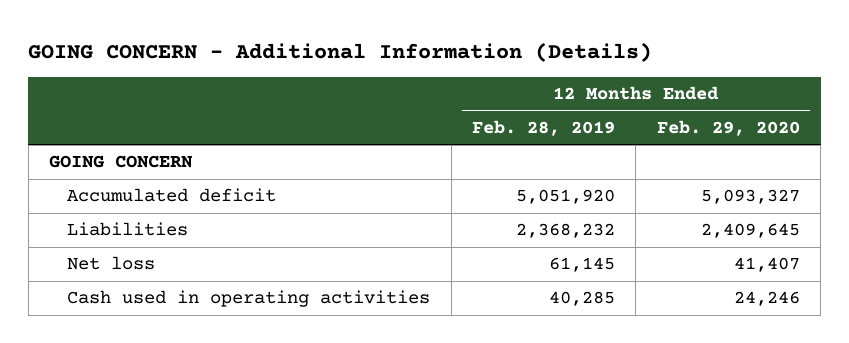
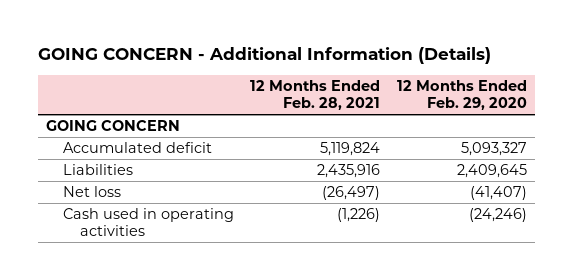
[472,120,616,137] Feb. 28, 2019 -> none
none -> [250,79,381,111] 12 Months Ended Feb. 28, 2021
[733,257,800,273] 41,407 -> [469,186,527,201] (41,407)
[733,291,800,307] 24,246 -> [468,208,527,223] (24,246)

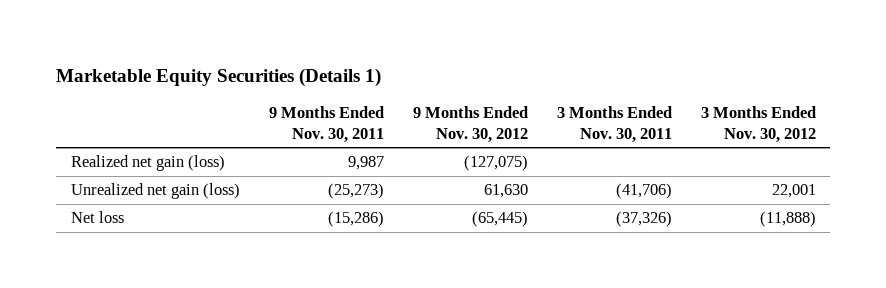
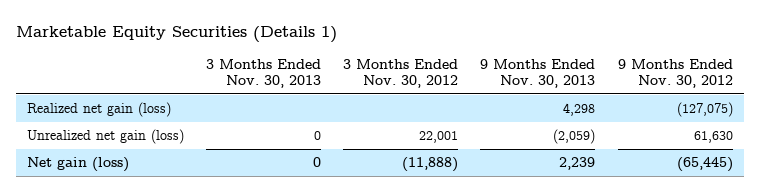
[268,105,384,143] 9 Months Ended Nov. 30, 2011 -> none
[556,105,672,143] 3 Months Ended Nov. 30, 2011 -> none
none -> [205,59,321,89] 3 Months Ended Nov. 30, 2013
none -> [480,59,596,89] 9 Months Ended Nov. 30, 2013
[70,211,124,224] Net loss -> [26,157,129,173] Net gain (loss)

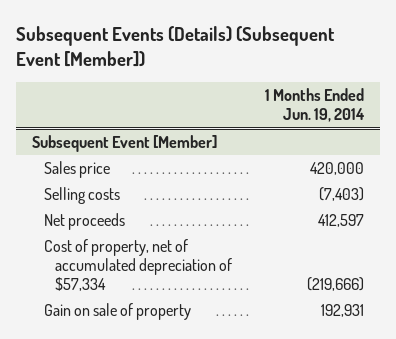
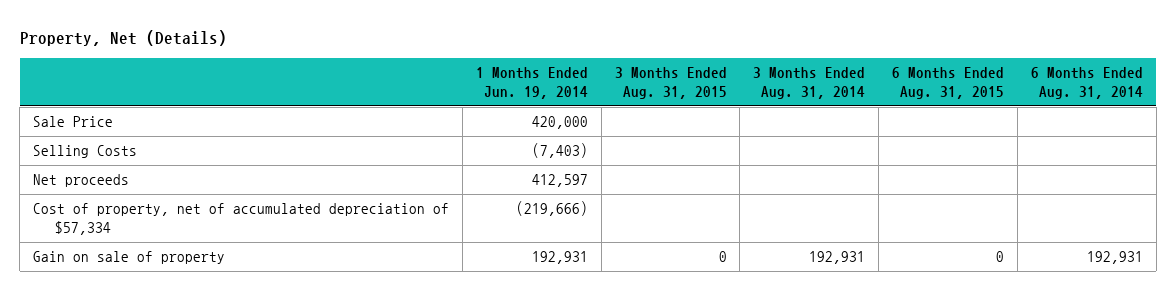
[16,26,336,68] Subsequent Events (Details) (Subsequent Event [Member]) -> [19,29,227,46] Property, Net (Details)
none -> [614,67,727,99] 3 Months Ended Aug. 31, 2015
none -> [753,67,866,99] 3 Months Ended Aug. 31, 2014
none -> [892,67,1005,99] 6 Months Ended Aug. 31, 2015
none -> [1030,67,1143,99] 6 Months Ended Aug. 31, 2014
[32,134,218,152] Subsequent Event [Member] -> none
[43,160,110,178] Sales price -> [33,116,114,128] Sale Price
[43,186,120,204] Selling costs -> [33,145,138,159] Selling Costs

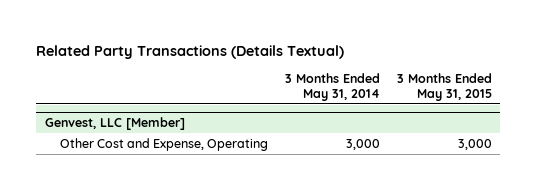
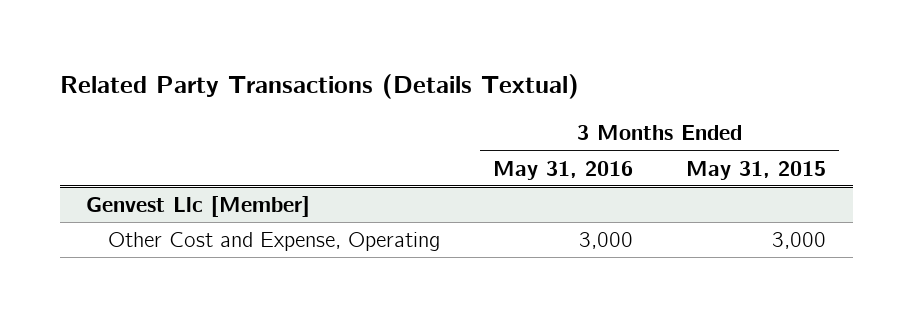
[284,72,380,101] 3 Months Ended May 31, 2014 -> none
none -> [492,160,633,180] May 31, 2016
[44,117,185,131] Genvest, LLC [Member] -> [86,196,311,218] Genvest Llc [Member]

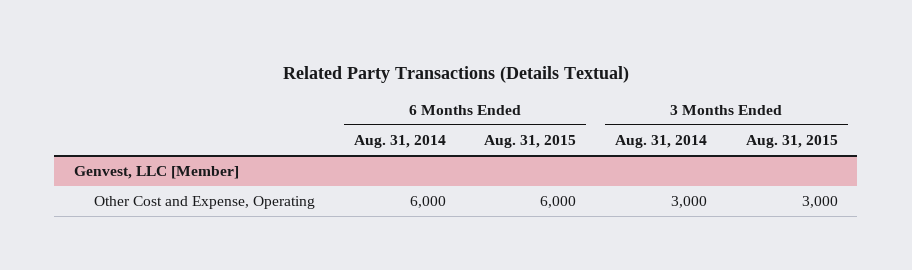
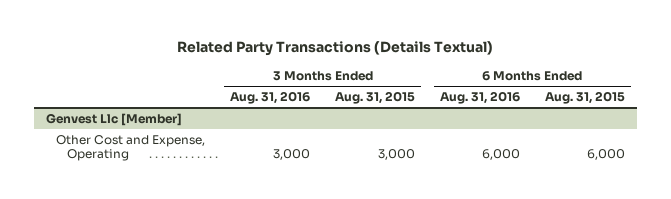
[353,135,446,149] Aug. 31, 2014 -> none
[615,135,708,149] Aug. 31, 2014 -> none
none -> [230,91,311,105] Aug. 31, 2016
none -> [439,91,520,105] Aug. 31, 2016
[73,166,239,180] Genvest, LLC [Member] -> [45,113,182,127] Genvest Llc [Member]

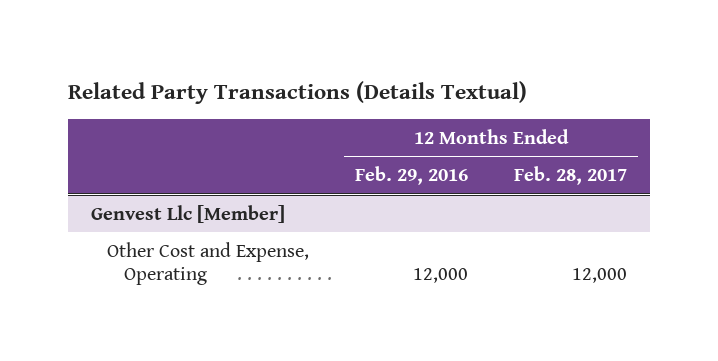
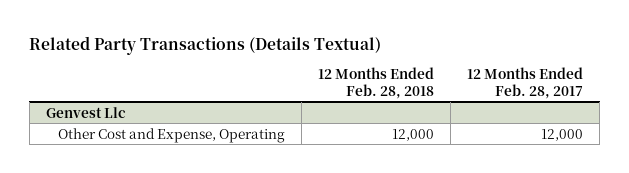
[355,166,469,186] Feb. 29, 2016 -> none
none -> [318,66,435,99] 12 Months Ended Feb. 28, 2018
[91,204,286,223] Genvest Llc [Member] -> [45,106,126,118] Genvest Llc

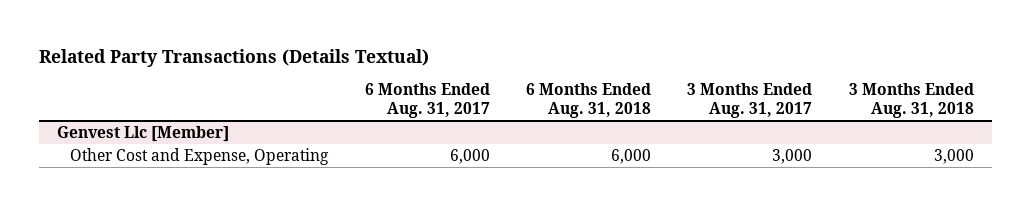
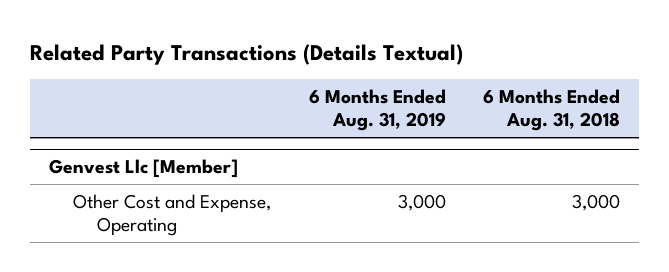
[364,83,490,119] 6 Months Ended Aug. 31, 2017 -> none
[687,83,813,119] 3 Months Ended Aug. 31, 2017 -> none
[848,83,974,119] 3 Months Ended Aug. 31, 2018 -> none
none -> [308,89,446,132] 6 Months Ended Aug. 31, 2019
[611,149,652,165] 6,000 -> [572,193,621,211] 3,000

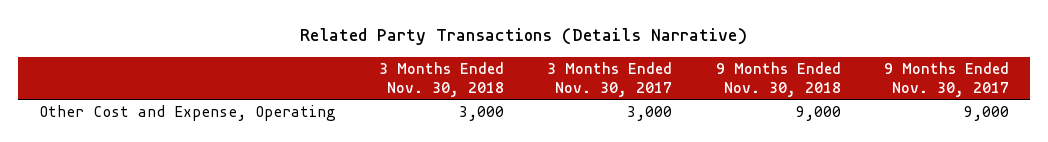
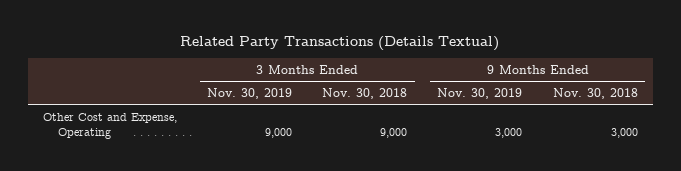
[299,28,747,46] Related Party Transactions (Details Narrative) -> [180,36,500,52] Related Party Transactions (Details Textual)
[547,62,673,97] 3 Months Ended Nov. 30, 2017 -> none
[883,62,1009,97] 9 Months Ended Nov. 30, 2017 -> none
none -> [207,87,293,99] Nov. 30, 2019
none -> [437,87,523,99] Nov. 30, 2019
[459,106,505,122] 3,000 -> [380,127,408,138] 9,000
[795,106,841,122] 9,000 -> [610,127,638,138] 3,000

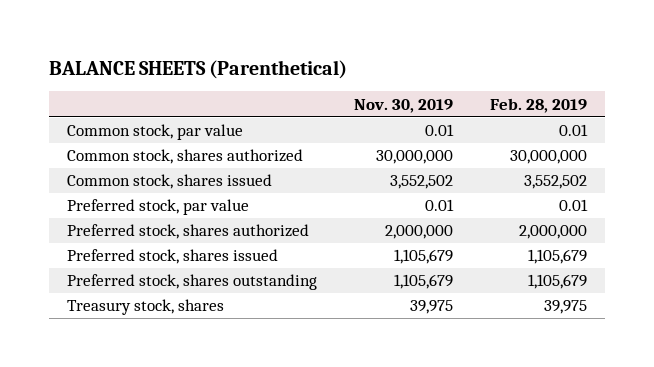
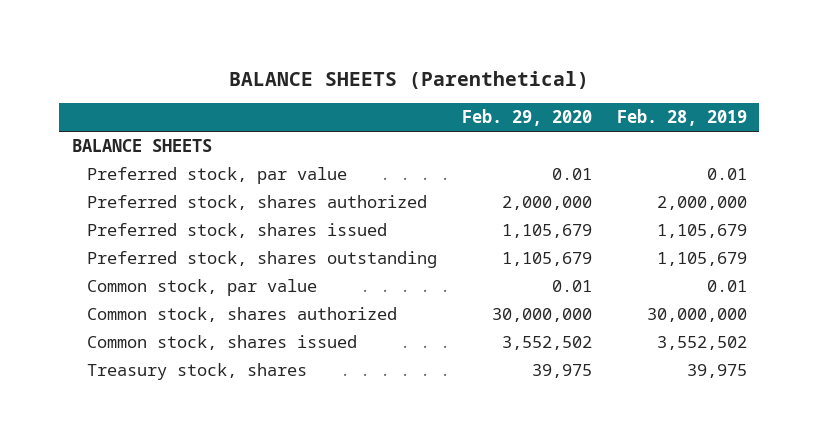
[353,98,453,113] Nov. 30, 2019 -> none
none -> [461,109,592,127] Feb. 29, 2020
none -> [71,139,212,153] BALANCE SHEETS
[66,124,243,141] Common stock, par value -> [87,279,318,297] Common stock, par value
[66,149,303,165] Common stock, shares authorized -> [87,307,398,323] Common stock, shares authorized
[66,174,272,190] Common stock, shares issued -> [87,335,358,351] Common stock, shares issued

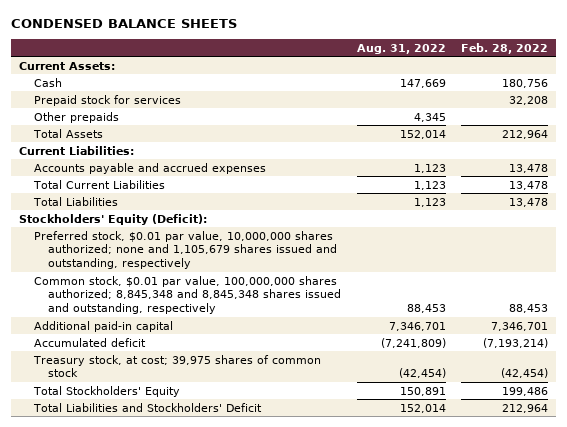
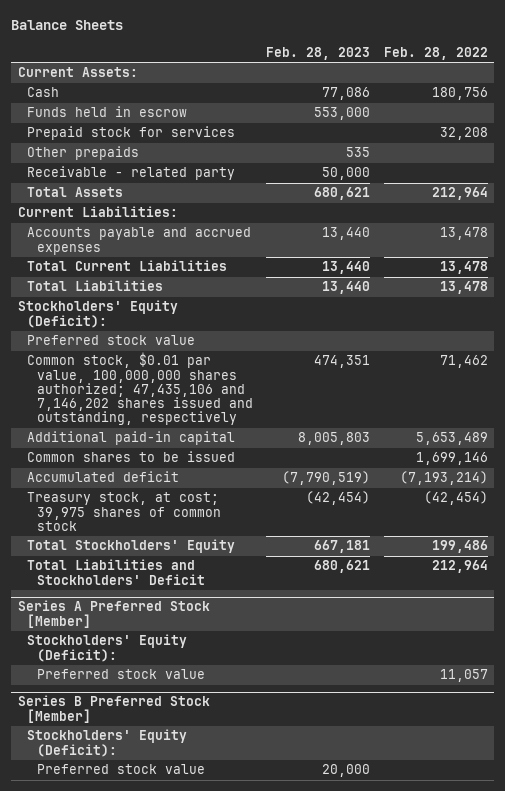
[11,19,238,29] CONDENSED BALANCE SHEETS -> [11,20,124,31] Balance Sheets
[356,43,446,54] Aug. 31, 2022 -> none
none -> [266,46,371,60] Feb. 28, 2023
none -> [27,106,188,118] Funds held in escrow
none -> [27,166,236,181] Receivable - related party
[33,230,338,270] Preferred stock, $0.01 par value, 10,000,000 shares authorized; none and 1,105,679 shares issued and outstanding, respectively -> [27,335,196,346] Preferred stock value
[33,275,342,315] Common stock, $0.01 par value, 100,000,000 shares authorized; 8,845,348 and 8,845,348 shares issued and outstanding, respectively -> [27,352,254,426] Common stock, $0.01 par value, 100,000,000 shares authorized; 47,435,106 and 7,146,202 shares issued and outstanding, respectively
[509,304,549,314] 88,453 -> [439,355,488,369] 71,462
[491,321,549,331] 7,346,701 -> [415,432,488,446] 5,653,489
none -> [27,451,236,463] Common shares to be issued
none -> [17,600,210,628] Series A Preferred Stock [Member]
none -> [27,634,188,662] Stockholders' Equity (Deficit):
none -> [37,669,206,680] Preferred stock value
none -> [17,695,210,723] Series B Preferred Stock [Member]
none -> [27,729,188,757] Stockholders' Equity (Deficit):
none -> [37,764,206,775] Preferred stock value

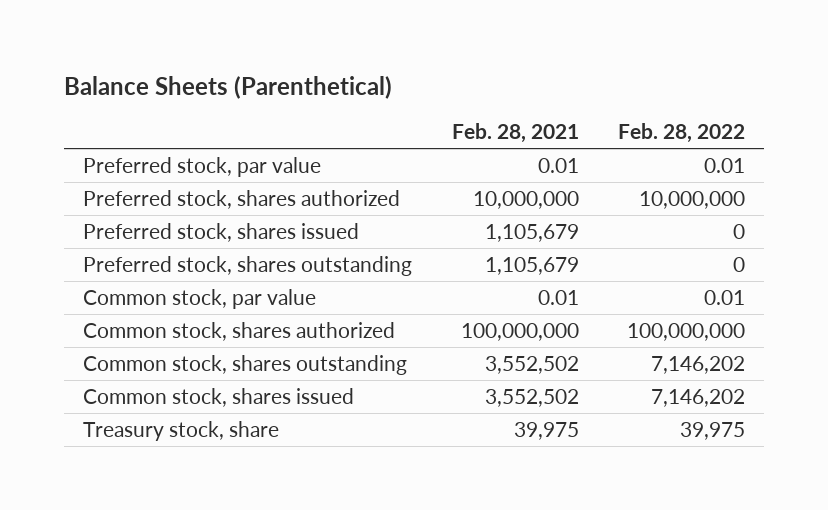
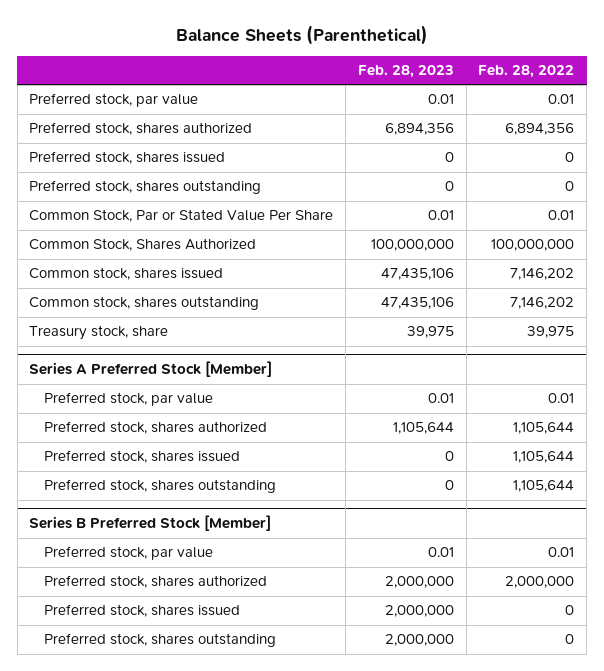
[451,123,579,144] Feb. 28, 2021 -> none
none -> [357,65,454,79] Feb. 28, 2023
[638,190,745,209] 10,000,000 -> [505,123,575,136] 6,894,356
[83,288,317,309] Common stock, par value -> [29,209,334,223] Common Stock, Par or Stated Value Per Share
[83,321,396,341] Common stock, shares authorized -> [29,238,257,252] Common Stock, Shares Authorized
[83,354,408,375] Common stock, shares outstanding -> [29,296,260,311] Common stock, shares outstanding
none -> [29,361,273,378] Series A Preferred Stock [Member]
none -> [44,392,214,407] Preferred stock, par value
none -> [44,421,268,435] Preferred stock, shares authorized
none -> [44,450,241,464] Preferred stock, shares issued
none -> [44,479,277,494] Preferred stock, shares outstanding
none -> [29,515,272,532] Series B Preferred Stock [Member]
none -> [44,546,214,561] Preferred stock, par value
none -> [44,575,268,589] Preferred stock, shares authorized
none -> [44,604,241,618] Preferred stock, shares issued
none -> [44,633,277,648] Preferred stock, shares outstanding

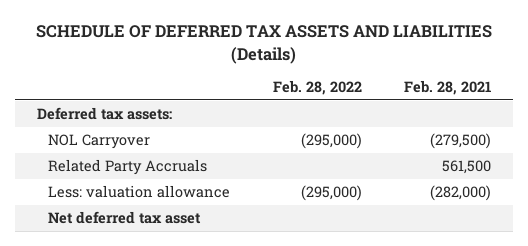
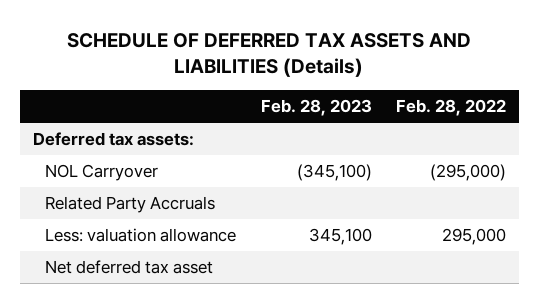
[404,79,492,95] Feb. 28, 2021 -> none
none -> [260,99,372,117] Feb. 28, 2023
[300,185,362,202] (295,000) -> [442,228,507,246] 295,000

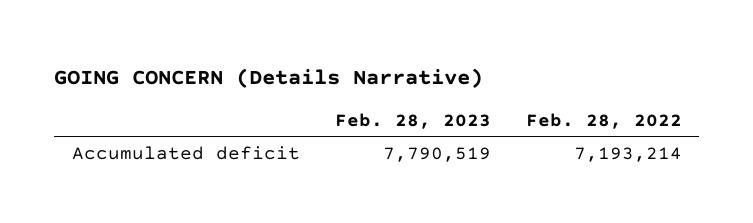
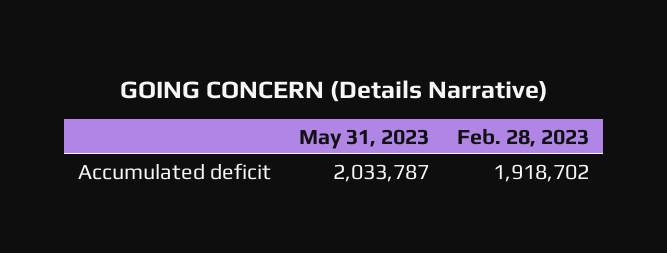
[525,112,682,129] Feb. 28, 2022 -> none
none -> [299,128,430,149] May 31, 2023
[382,147,491,163] 7,790,519 -> [493,164,590,183] 1,918,702

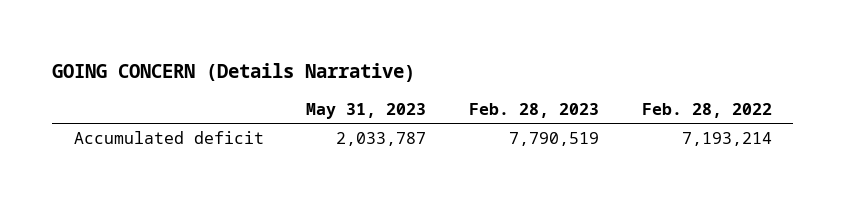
none -> [642,102,773,118] Feb. 28, 2022
[493,164,590,183] 1,918,702 -> [509,132,600,147] 7,790,519

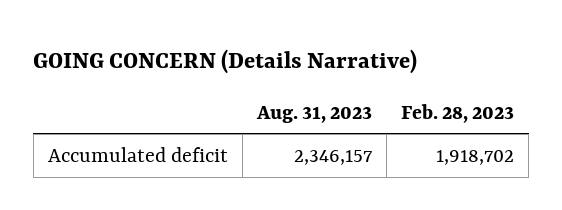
[306,102,427,119] May 31, 2023 -> none
[642,102,773,118] Feb. 28, 2022 -> none
none -> [256,105,373,123] Aug. 31, 2023
[509,132,600,147] 7,790,519 -> [436,149,515,165] 1,918,702

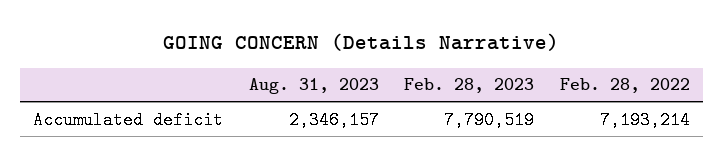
none -> [560,78,691,94] Feb. 28, 2022
[436,149,515,165] 1,918,702 -> [444,110,535,129] 7,790,519

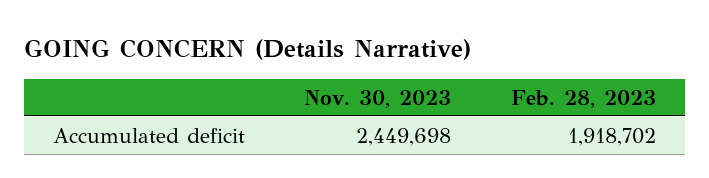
[248,78,379,95] Aug. 31, 2023 -> none
[560,78,691,94] Feb. 28, 2022 -> none
none -> [304,89,452,108] Nov. 30, 2023
[444,110,535,129] 7,790,519 -> [567,128,656,147] 1,918,702

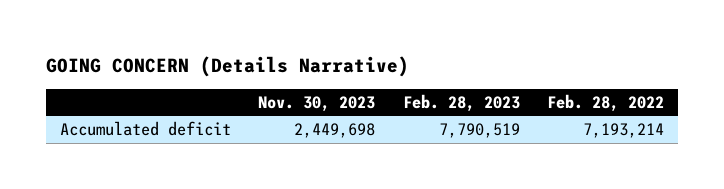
none -> [547,93,665,112] Feb. 28, 2022
[567,128,656,147] 1,918,702 -> [438,123,520,139] 7,790,519

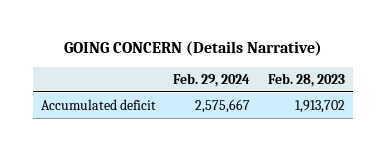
[258,95,376,112] Nov. 30, 2023 -> none
[547,93,665,112] Feb. 28, 2022 -> none
none -> [173,72,251,87] Feb. 29, 2024
[438,123,520,139] 7,790,519 -> [294,100,345,114] 1,913,702

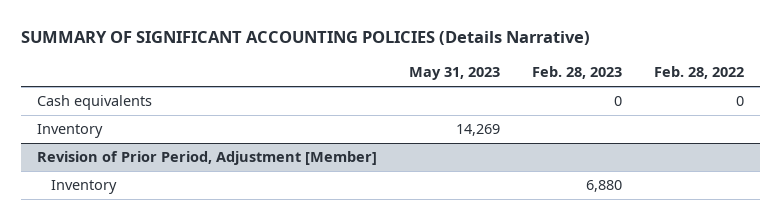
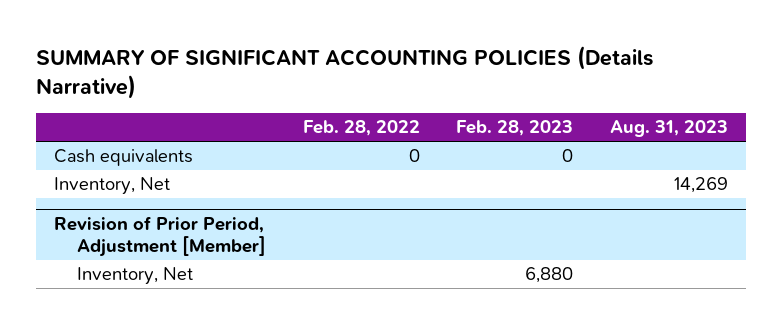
[408,67,500,81] May 31, 2023 -> none
none -> [610,120,729,138] Aug. 31, 2023
[36,124,103,139] Inventory -> [54,177,171,196] Inventory, Net
[51,180,118,195] Inventory -> [77,267,194,286] Inventory, Net

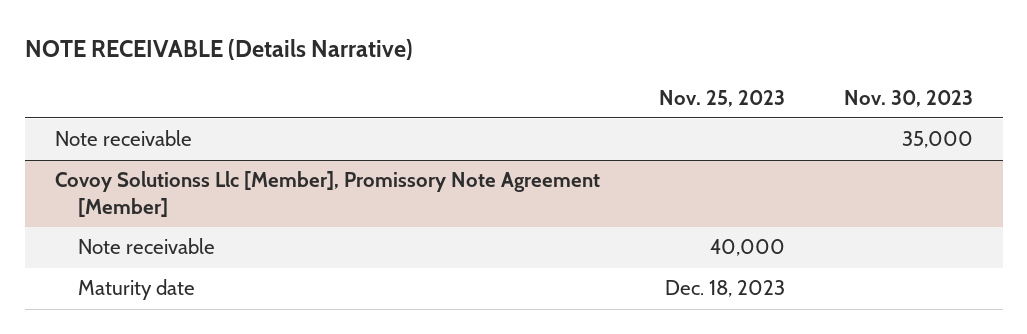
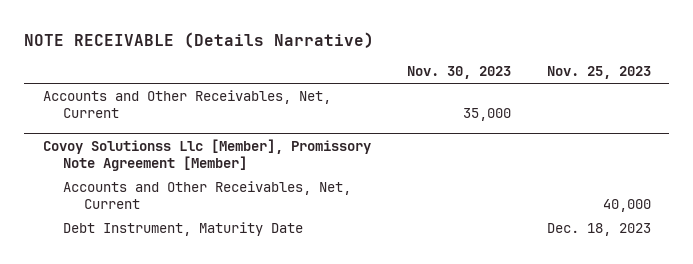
[54,130,192,147] Note receivable -> [42,89,331,119] Accounts and Other Receivables, Net, Current
[78,238,216,255] Note receivable -> [63,180,352,210] Accounts and Other Receivables, Net, Current
[78,279,196,301] Maturity date -> [63,221,304,236] Debt Instrument, Maturity Date

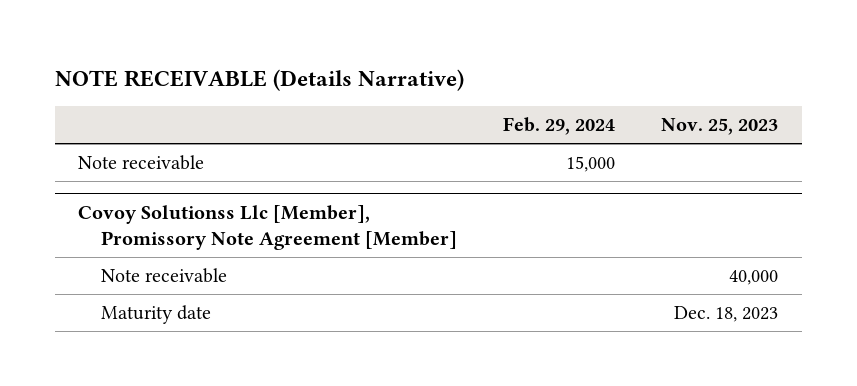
[406,66,511,80] Nov. 30, 2023 -> none
none -> [503,117,616,136] Feb. 29, 2024
[42,89,331,119] Accounts and Other Receivables, Net, Current -> [78,155,205,171] Note receivable
[63,180,352,210] Accounts and Other Receivables, Net, Current -> [100,268,227,284] Note receivable
[63,221,304,236] Debt Instrument, Maturity Date -> [100,305,211,325] Maturity date

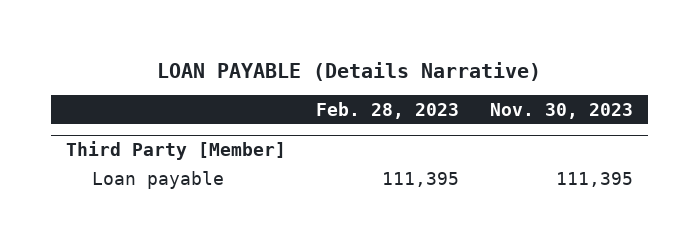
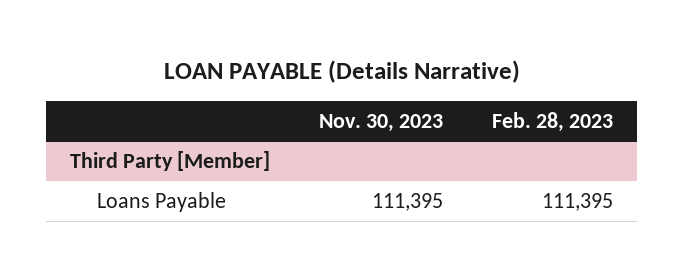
[92,170,225,189] Loan payable -> [96,191,226,212] Loans Payable

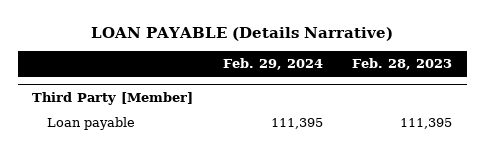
[319,113,444,132] Nov. 30, 2023 -> none
none -> [222,58,323,71] Feb. 29, 2024
[96,191,226,212] Loans Payable -> [47,117,136,131] Loan payable

